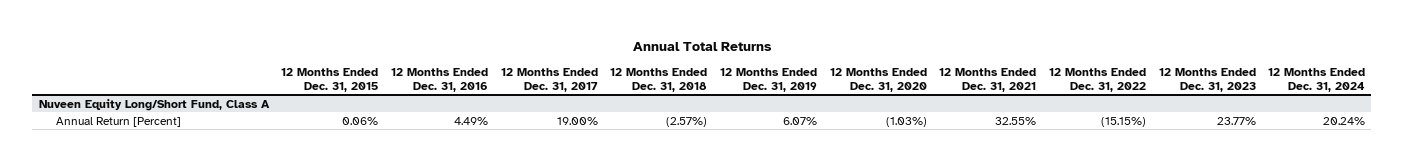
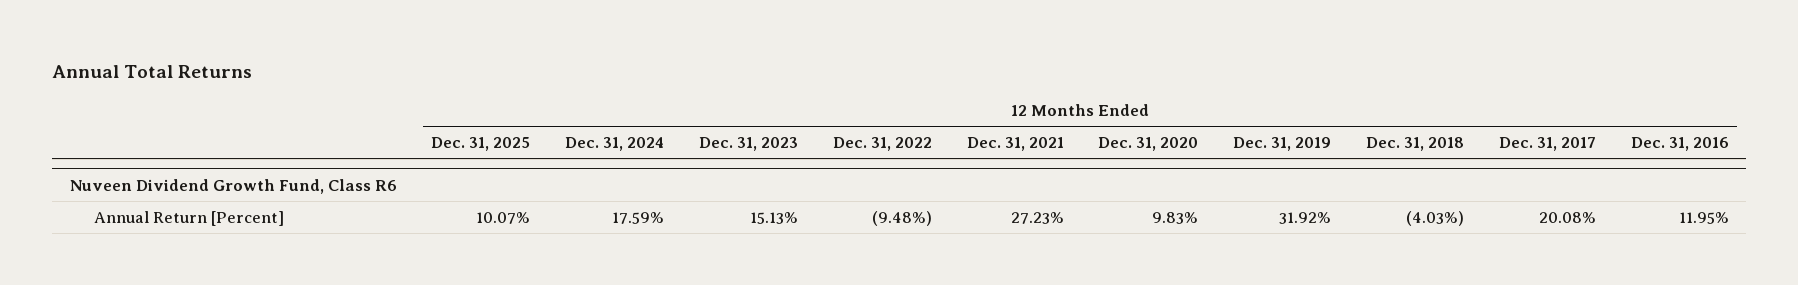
[281,67,379,92] 12 Months Ended Dec. 31, 2015 -> none
none -> [431,136,531,151] Dec. 31, 2025
[38,98,270,111] Nuveen Equity Long/Short Fund, Class A -> none
none -> [69,178,397,194] Nuveen Dividend Growth Fund, Class R6
[454,116,489,125] 4.49% -> [1678,211,1729,224] 11.95%
[556,116,598,125] 19.00% -> [1538,211,1596,223] 20.08%
[666,116,708,127] (2.57%) -> [1406,210,1465,226] (4.03%)
[782,116,817,125] 6.07% -> [1279,211,1332,224] 31.92%
[885,116,927,127] (1.03%) -> [1152,211,1199,224] 9.83%
[995,116,1037,125] 32.55% -> [1010,211,1064,224] 27.23%
[1100,116,1146,127] (15.15%) -> [871,210,932,226] (9.48%)
[1216,116,1256,125] 23.77% -> [750,211,799,224] 15.13%
[1323,116,1366,125] 20.24% -> [612,211,665,224] 17.59%

